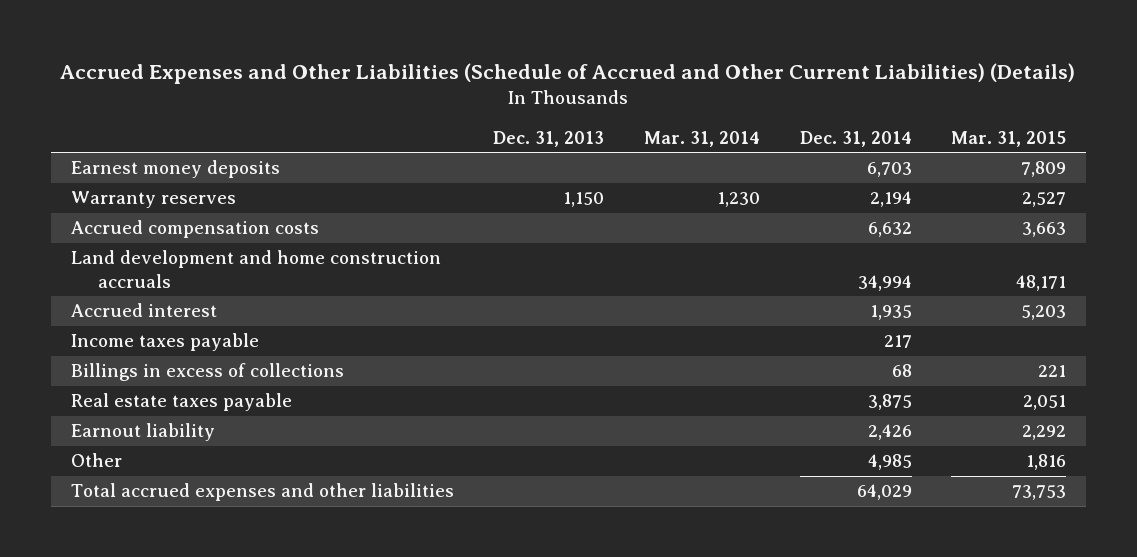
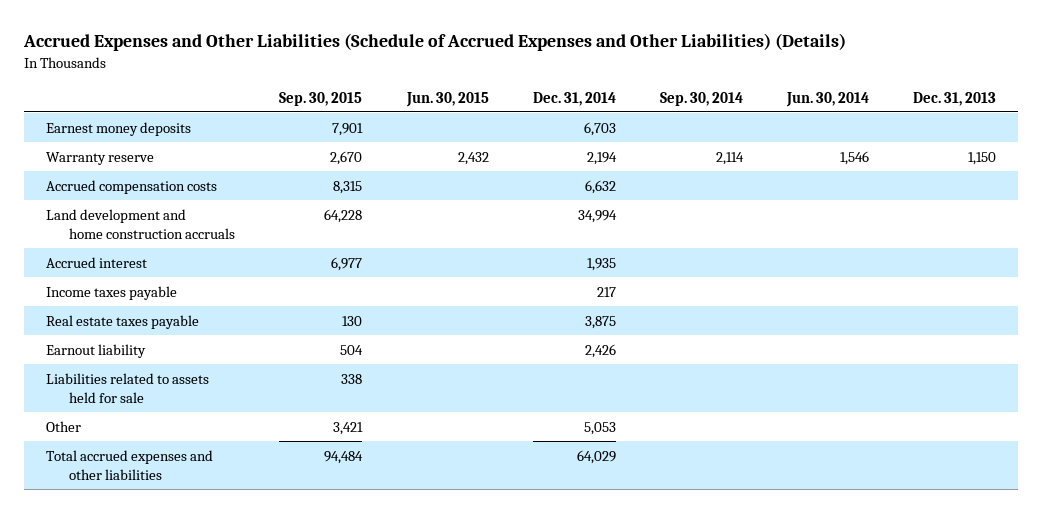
[60,63,1076,85] Accrued Expenses and Other Liabilities (Schedule of Accrued and Other Current Liabilities) (Details) -> [22,33,846,52] Accrued Expenses and Other Liabilities (Schedule of Accrued Expenses and Other Liabilities) (Details)
[643,130,760,147] Mar. 31, 2014 -> none
[951,130,1067,147] Mar. 31, 2015 -> none
none -> [279,91,363,106] Sep. 30, 2015
none -> [405,91,489,107] Jun. 30, 2015
none -> [659,91,743,106] Sep. 30, 2014
none -> [785,91,869,107] Jun. 30, 2014
[70,191,236,209] Warranty reserves -> [45,151,154,165] Warranty reserve
[70,363,344,382] Billings in excess of collections -> none
none -> [45,372,209,403] Liabilities related to assets held for sale
[867,454,912,471] 4,985 -> [583,421,616,435] 5,053

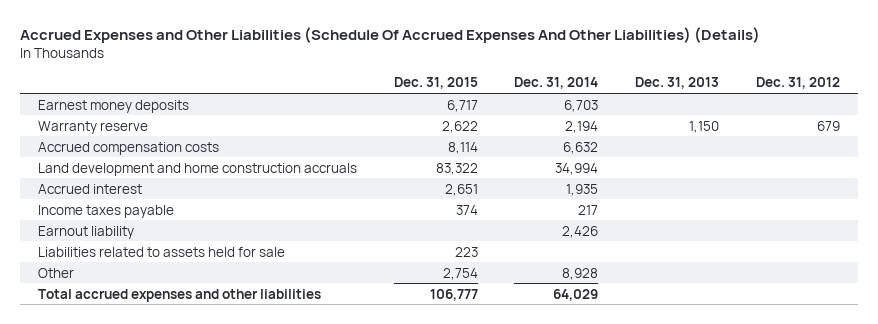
[22,33,846,52] Accrued Expenses and Other Liabilities (Schedule of Accrued Expenses and Other Liabilities) (Details) -> [19,27,760,44] Accrued Expenses and Other Liabilities (Schedule Of Accrued Expenses And Other Liabilities) (Details)
[279,91,363,106] Sep. 30, 2015 -> none
[405,91,489,107] Jun. 30, 2015 -> none
[659,91,743,106] Sep. 30, 2014 -> none
[785,91,869,107] Jun. 30, 2014 -> none
none -> [393,77,478,90] Dec. 31, 2015
none -> [755,77,840,90] Dec. 31, 2012
[45,314,199,329] Real estate taxes payable -> none
[583,421,616,435] 5,053 -> [562,267,599,280] 8,928

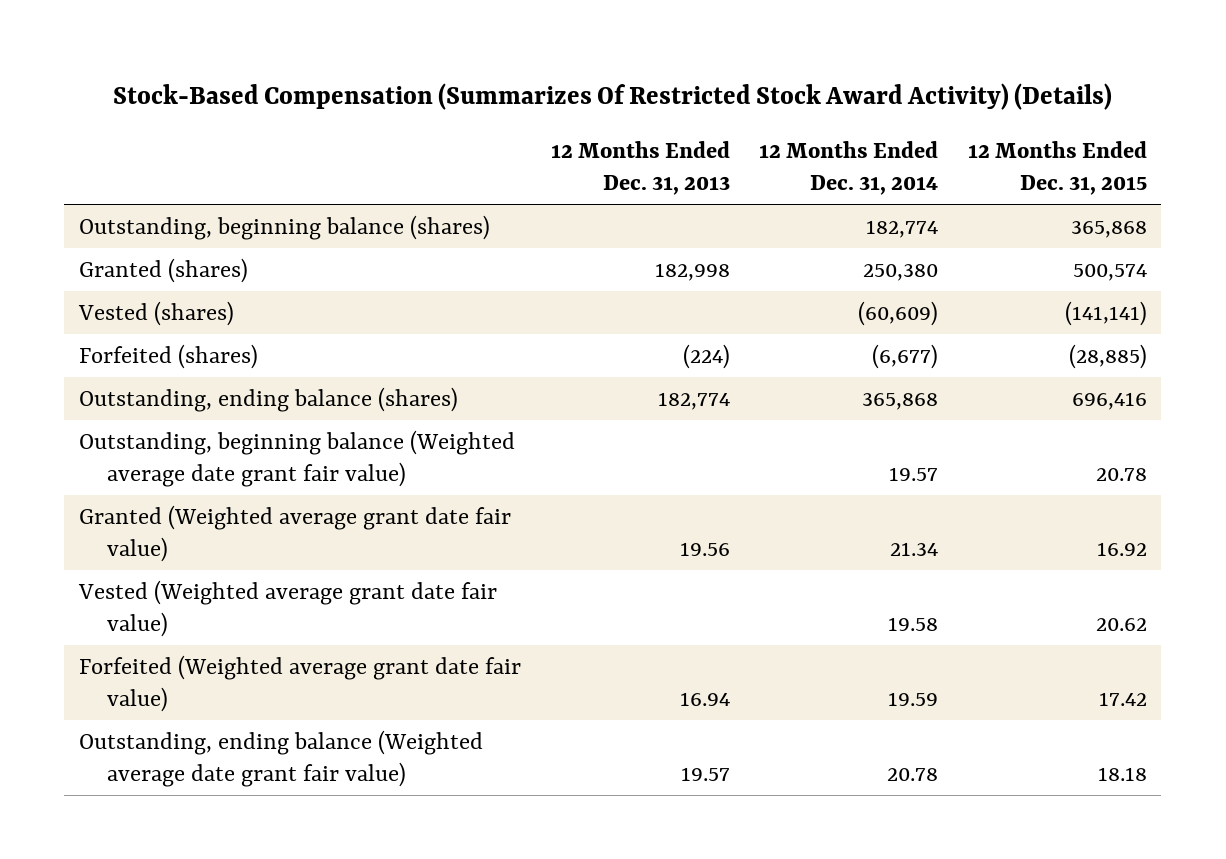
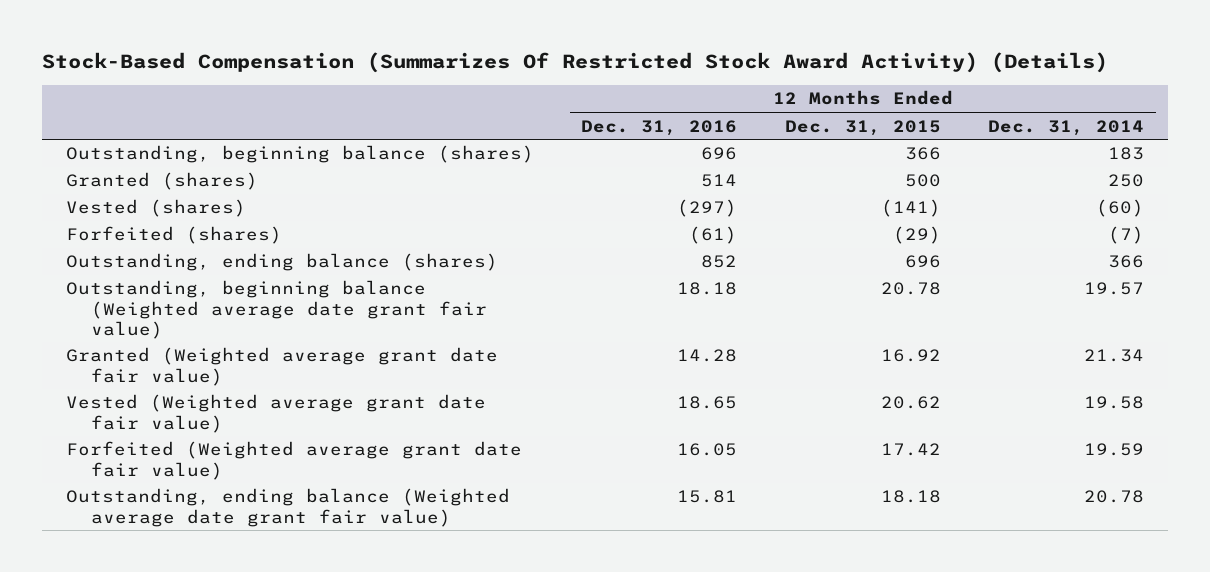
[550,140,730,195] 12 Months Ended Dec. 31, 2013 -> none
none -> [581,119,738,136] Dec. 31, 2016
[866,219,939,238] 182,774 -> [1108,147,1145,161] 183
[1070,220,1147,238] 365,868 -> [904,147,941,161] 366
[863,263,939,281] 250,380 -> [1108,174,1145,188] 250
[1072,263,1147,281] 500,574 -> [904,174,941,188] 500
[858,300,939,326] (60,609) -> [1096,199,1145,218] (60)
[1064,300,1147,326] (141,141) -> [880,199,941,218] (141)
[872,343,939,369] (6,677) -> [1108,226,1145,245] (7)
[1068,343,1147,369] (28,885) -> [892,226,941,245] (29)
[862,392,939,410] 365,868 -> [1108,255,1145,269] 366
[1071,391,1147,410] 696,416 -> [904,255,941,269] 696

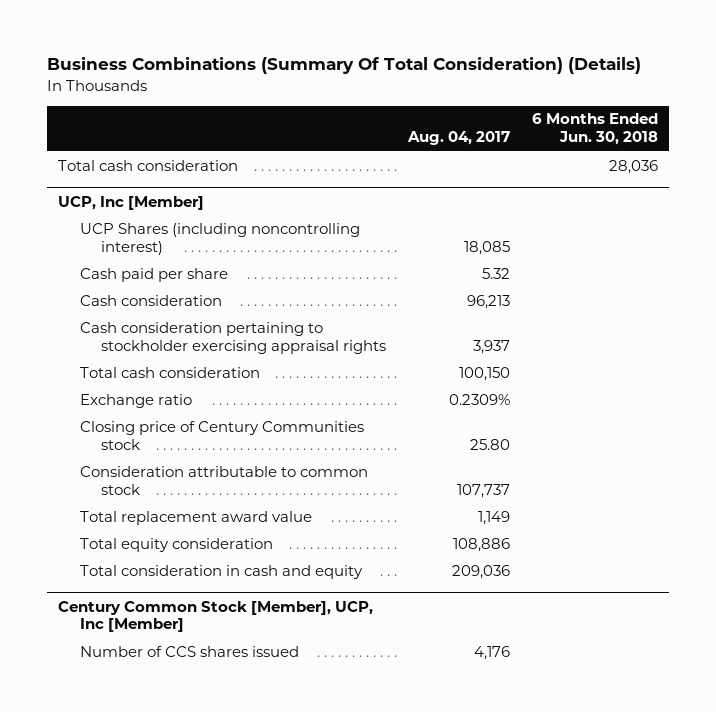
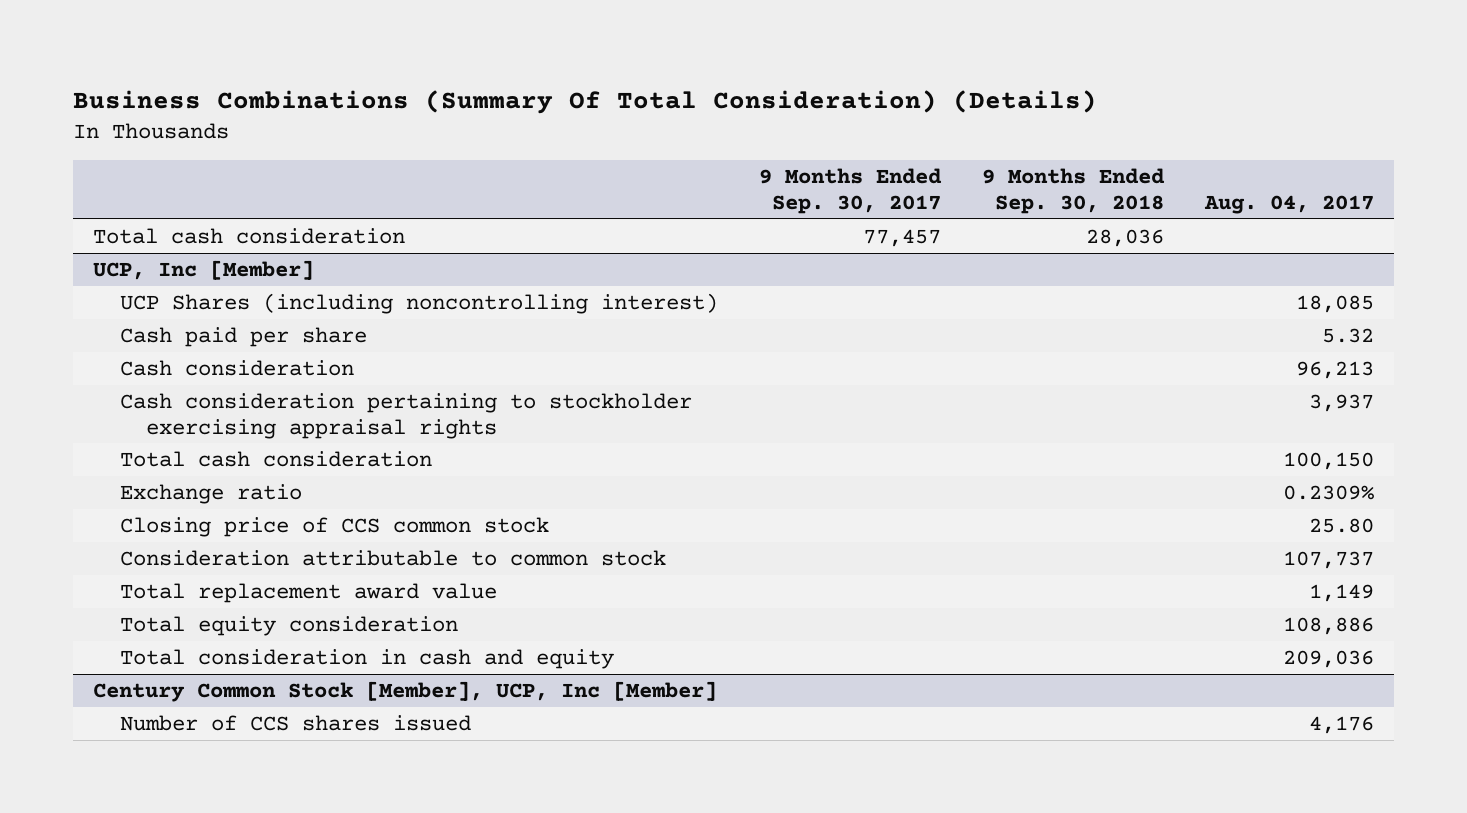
[531,113,658,146] 6 Months Ended Jun. 30, 2018 -> none
none -> [758,168,942,215] 9 Months Ended Sep. 30, 2017
none -> [981,168,1165,215] 9 Months Ended Sep. 30, 2018
[79,420,364,450] Closing price of Century Communities stock -> [119,516,549,537] Closing price of CCS common stock

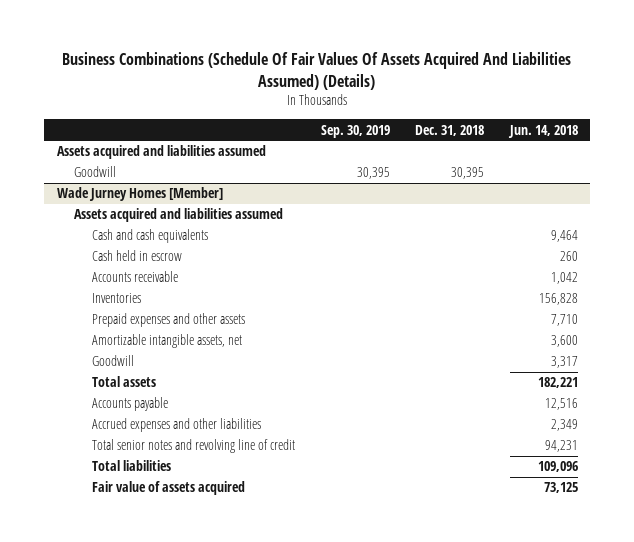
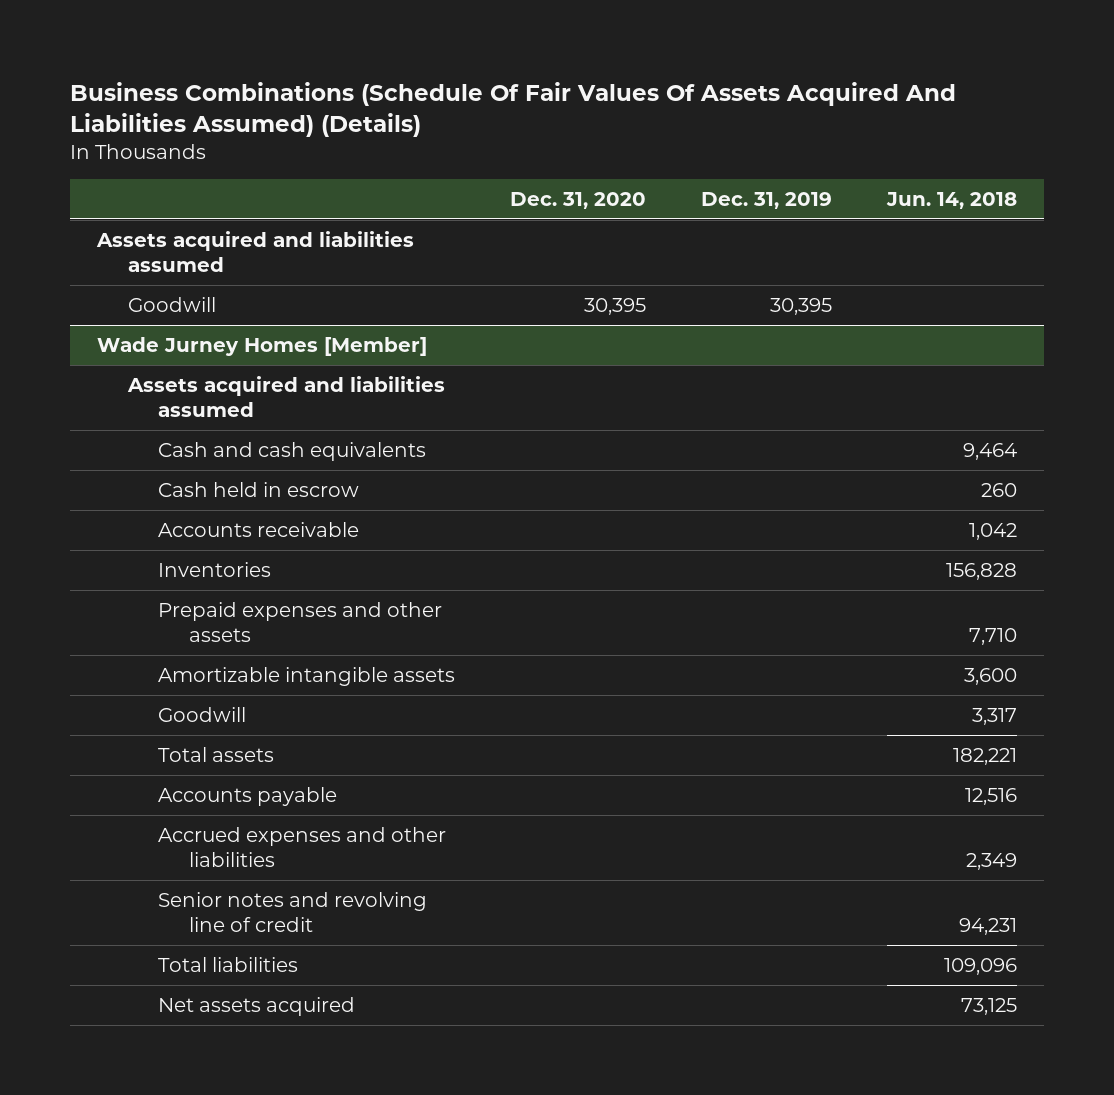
[320,124,390,138] Sep. 30, 2019 -> none
[415,124,485,136] Dec. 31, 2018 -> none
none -> [510,191,647,209] Dec. 31, 2020
none -> [701,191,833,209] Dec. 31, 2019
[92,334,243,349] Amortizable intangible assets, net -> [158,666,456,686] Amortizable intangible assets
[92,439,296,454] Total senior notes and revolving line of credit -> [158,891,428,932] Senior notes and revolving line of credit
[92,481,246,496] Fair value of assets acquired -> [158,996,356,1016] Net assets acquired

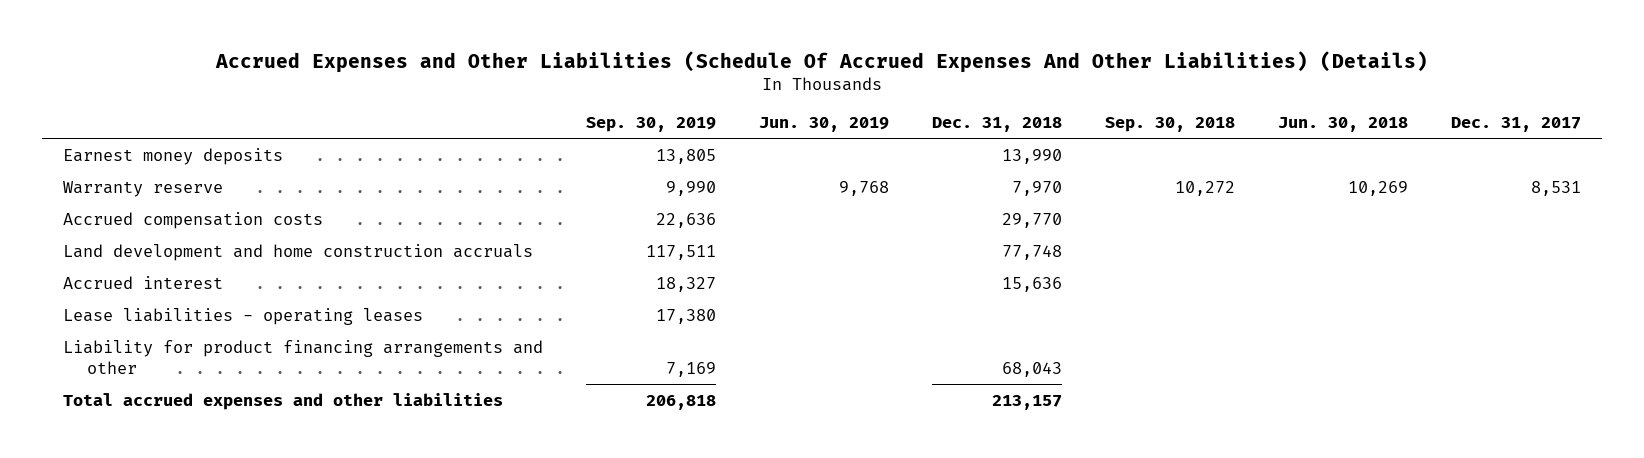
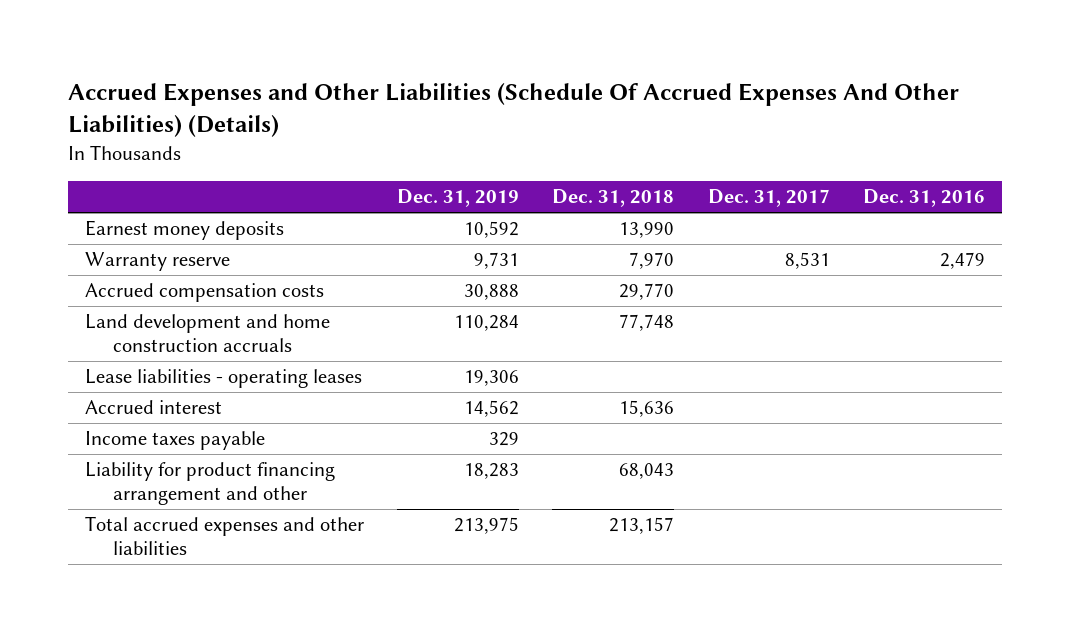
[586,116,717,132] Sep. 30, 2019 -> none
[759,116,890,132] Jun. 30, 2019 -> none
[1104,116,1235,132] Sep. 30, 2018 -> none
[1277,116,1408,132] Jun. 30, 2018 -> none
none -> [397,189,520,208] Dec. 31, 2019
none -> [862,189,985,208] Dec. 31, 2016
[63,275,224,289] Accrued interest -> [84,400,222,415] Accrued interest
none -> [84,431,265,451] Income taxes payable
[63,339,544,374] Liability for product financing arrangements and other -> [84,462,335,506] Liability for product financing arrangement and other

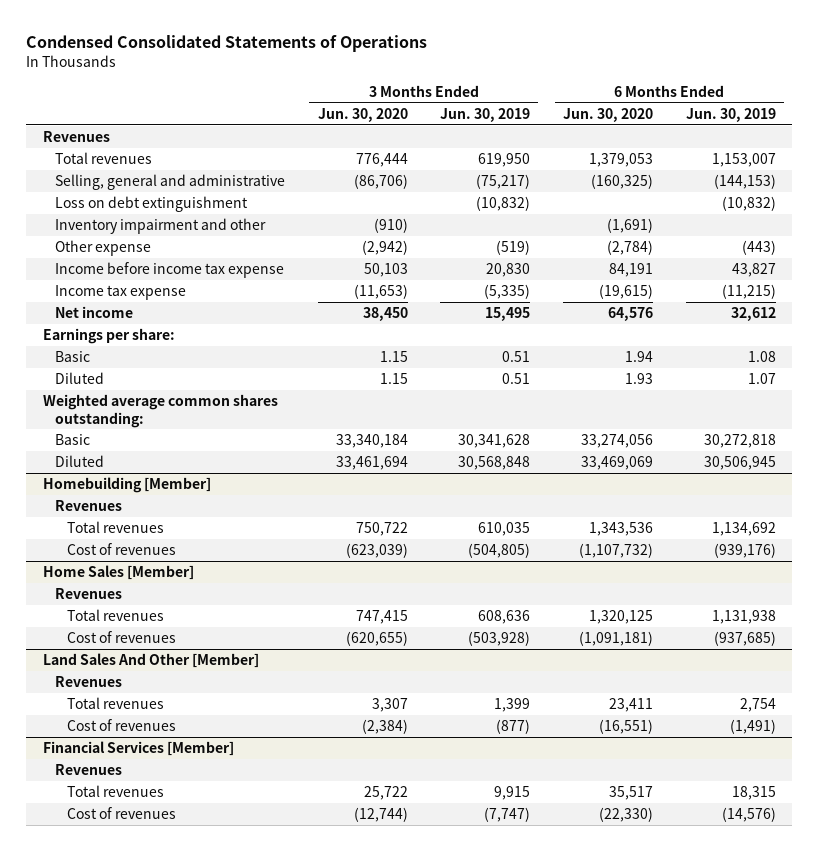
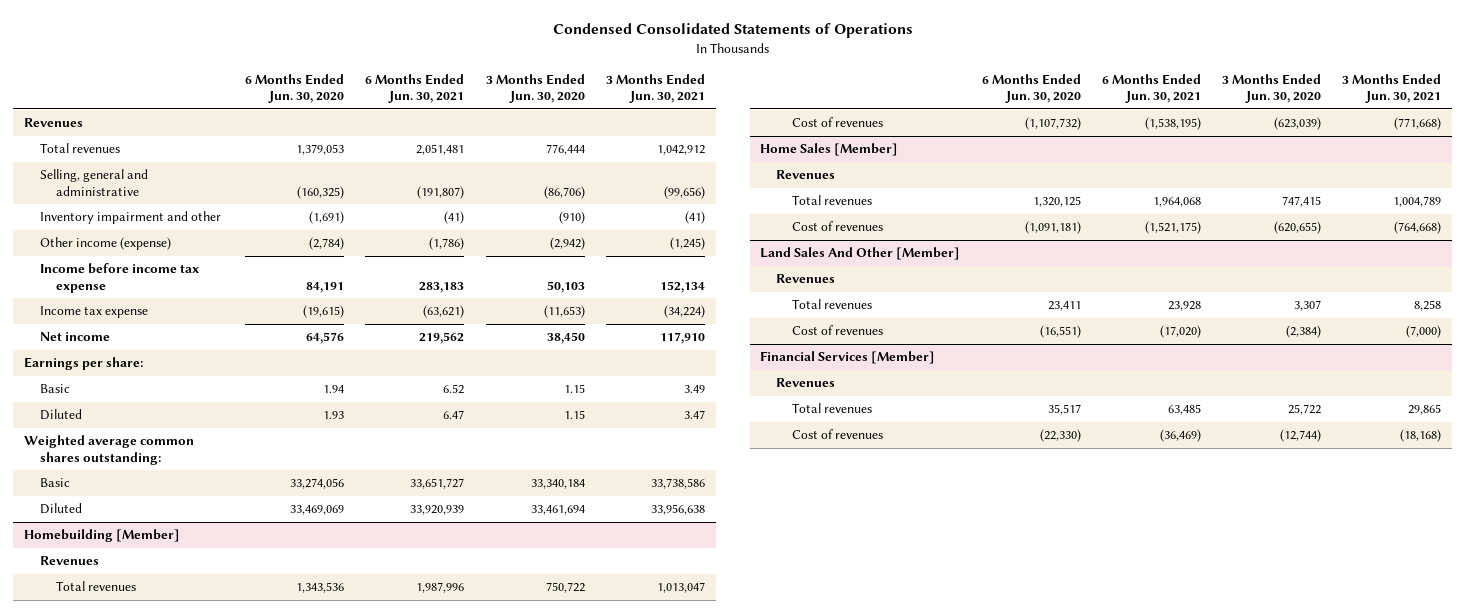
[440,107,531,122] Jun. 30, 2019 -> none
[685,107,776,122] Jun. 30, 2019 -> none
none -> [365,73,465,104] 6 Months Ended Jun. 30, 2021
none -> [605,73,705,104] 3 Months Ended Jun. 30, 2021
[54,196,248,213] Loss on debt extinguishment -> none
[54,240,151,257] Other expense -> [39,237,171,251] Other income (expense)

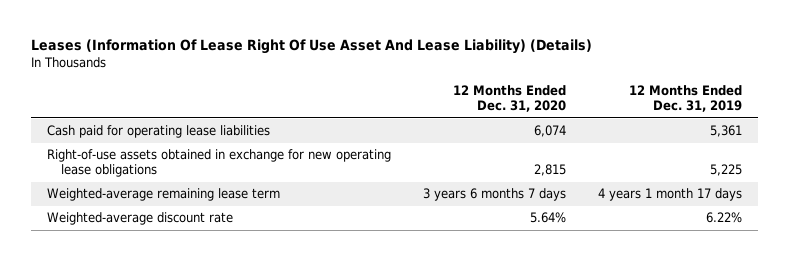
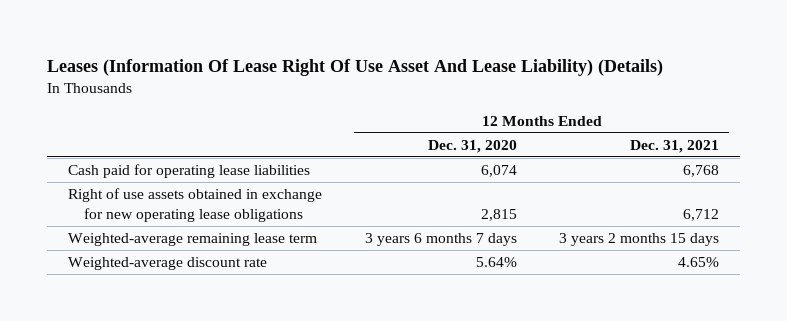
[629,85,743,113] 12 Months Ended Dec. 31, 2019 -> none
none -> [629,140,719,154] Dec. 31, 2021
[46,149,391,178] Right-of-use assets obtained in exchange for new operating lease obligations -> [68,188,323,222] Right of use assets obtained in exchange for new operating lease obligations

